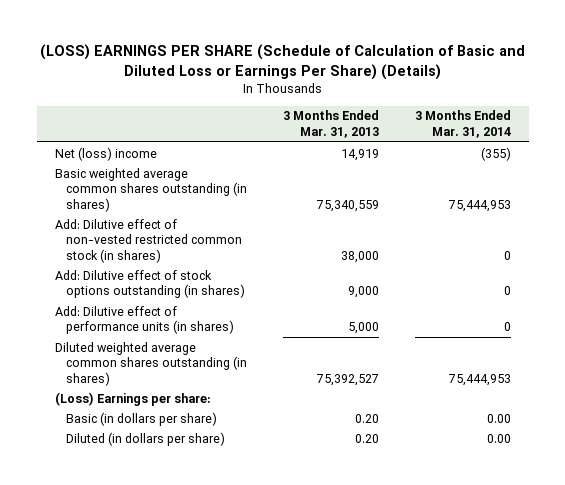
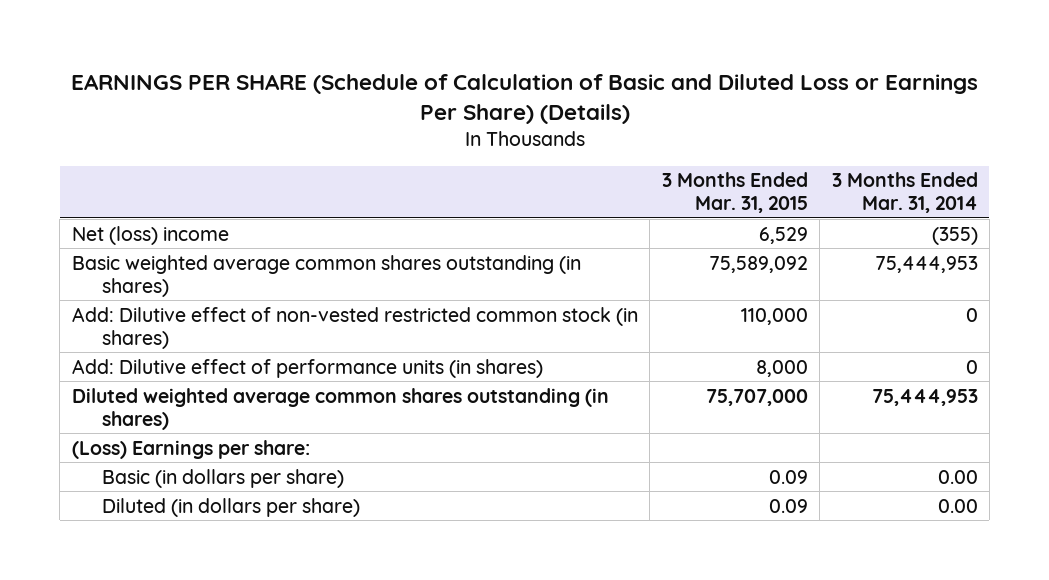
[39,44,525,80] (LOSS) EARNINGS PER SHARE (Schedule of Calculation of Basic and Diluted Loss or Earnings Per Share) (Details) -> [70,73,978,125] EARNINGS PER SHARE (Schedule of Calculation of Basic and Diluted Loss or Earnings Per Share) (Details)
[282,110,379,138] 3 Months Ended Mar. 31, 2013 -> none
none -> [661,172,808,214] 3 Months Ended Mar. 31, 2015
[54,269,245,299] Add: Dilutive effect of stock options outstanding (in shares) -> none

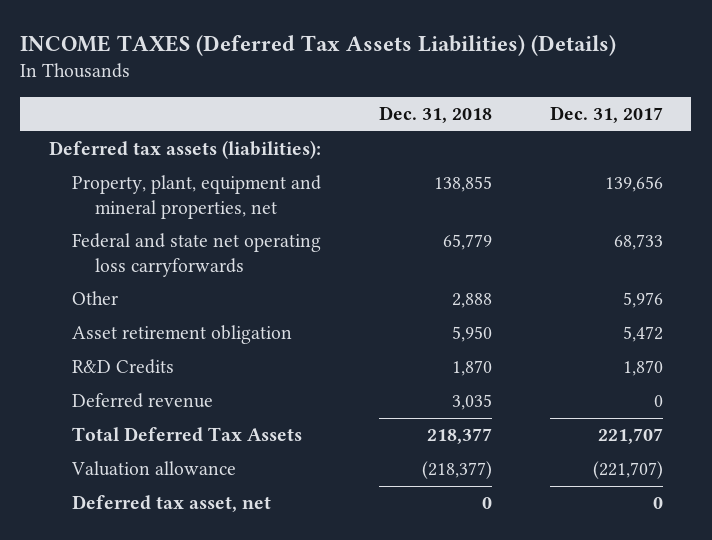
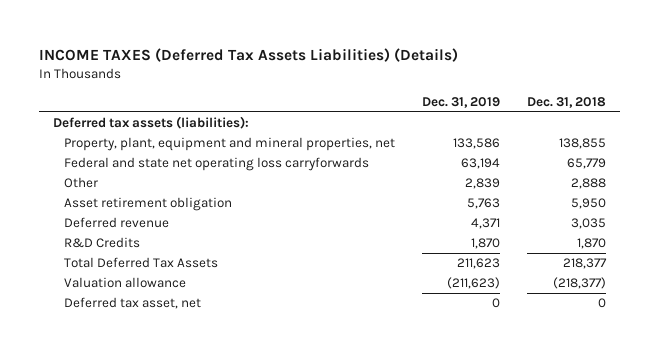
[549,106,663,124] Dec. 31, 2017 -> none
none -> [422,97,501,109] Dec. 31, 2019
[72,359,175,375] R&D Credits -> [64,237,141,249] R&D Credits

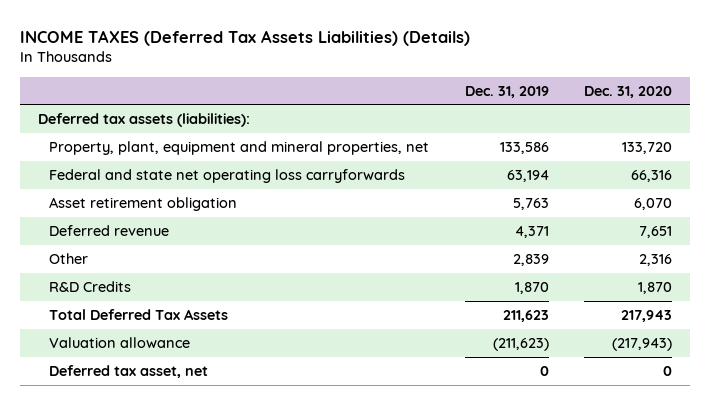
[527,97,607,109] Dec. 31, 2018 -> none
none -> [584,85,673,98] Dec. 31, 2020
[64,177,99,189] Other -> [49,252,89,264] Other

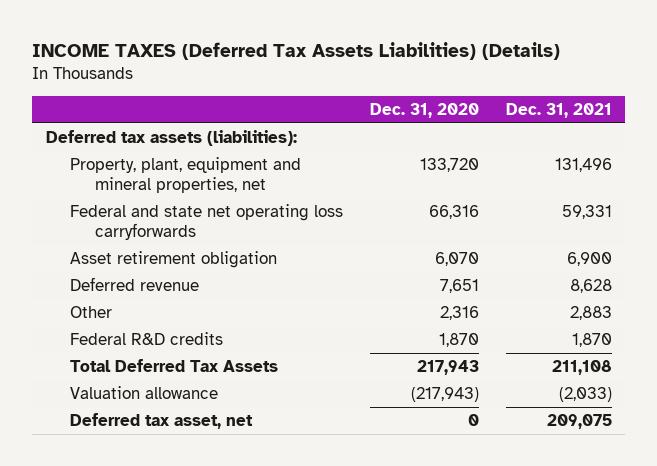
[464,85,549,98] Dec. 31, 2019 -> none
none -> [505,102,612,118] Dec. 31, 2021
[49,280,132,292] R&D Credits -> [70,331,224,345] Federal R&D credits

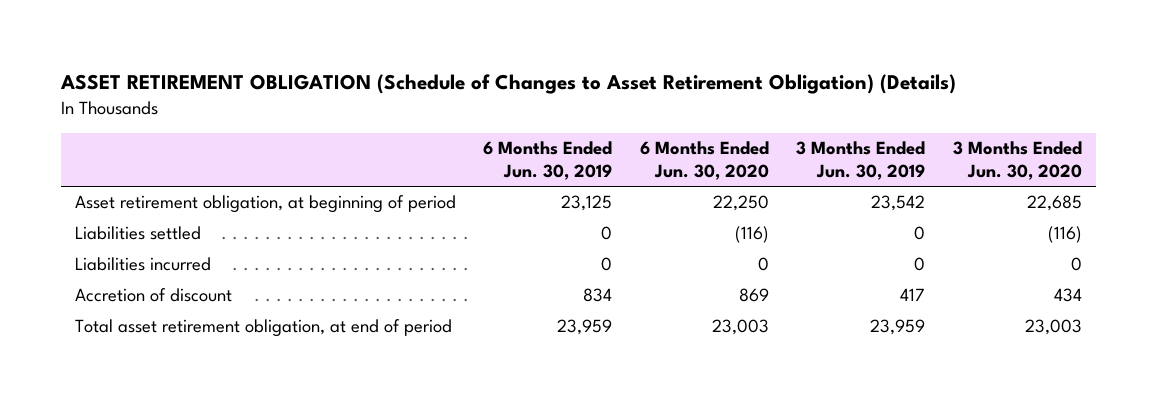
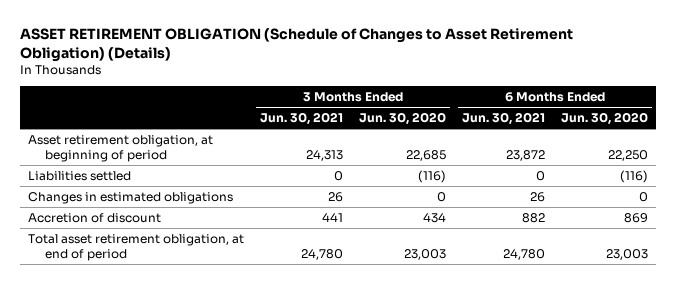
[483,141,613,181] 6 Months Ended Jun. 30, 2019 -> none
[796,141,926,181] 3 Months Ended Jun. 30, 2019 -> none
none -> [260,112,344,126] Jun. 30, 2021
none -> [461,112,545,126] Jun. 30, 2021
[74,257,211,272] Liabilities incurred -> none
none -> [28,191,234,204] Changes in estimated obligations

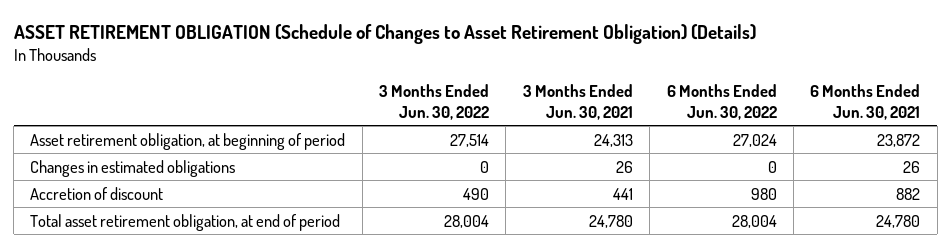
[359,112,447,126] Jun. 30, 2020 -> none
[560,112,648,126] Jun. 30, 2020 -> none
none -> [379,83,490,120] 3 Months Ended Jun. 30, 2022
none -> [666,83,777,120] 6 Months Ended Jun. 30, 2022
[28,170,132,181] Liabilities settled -> none

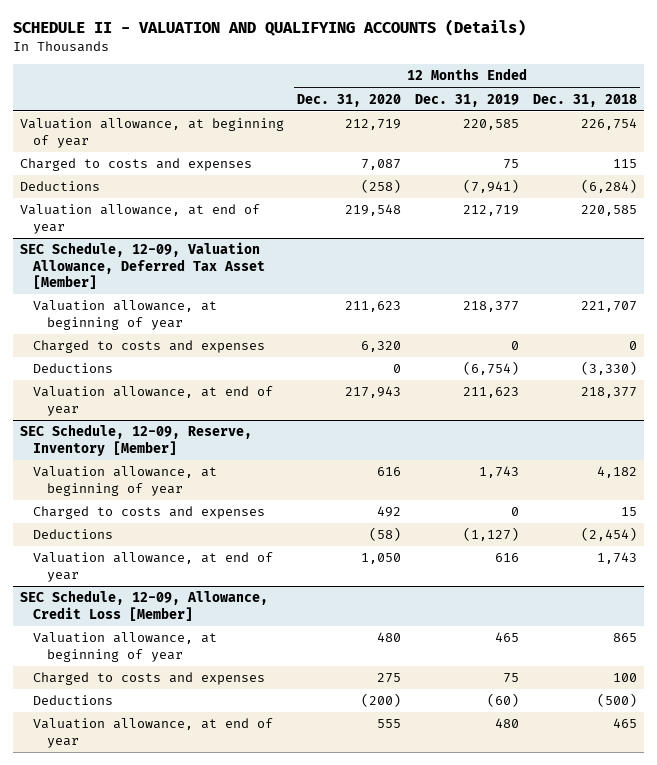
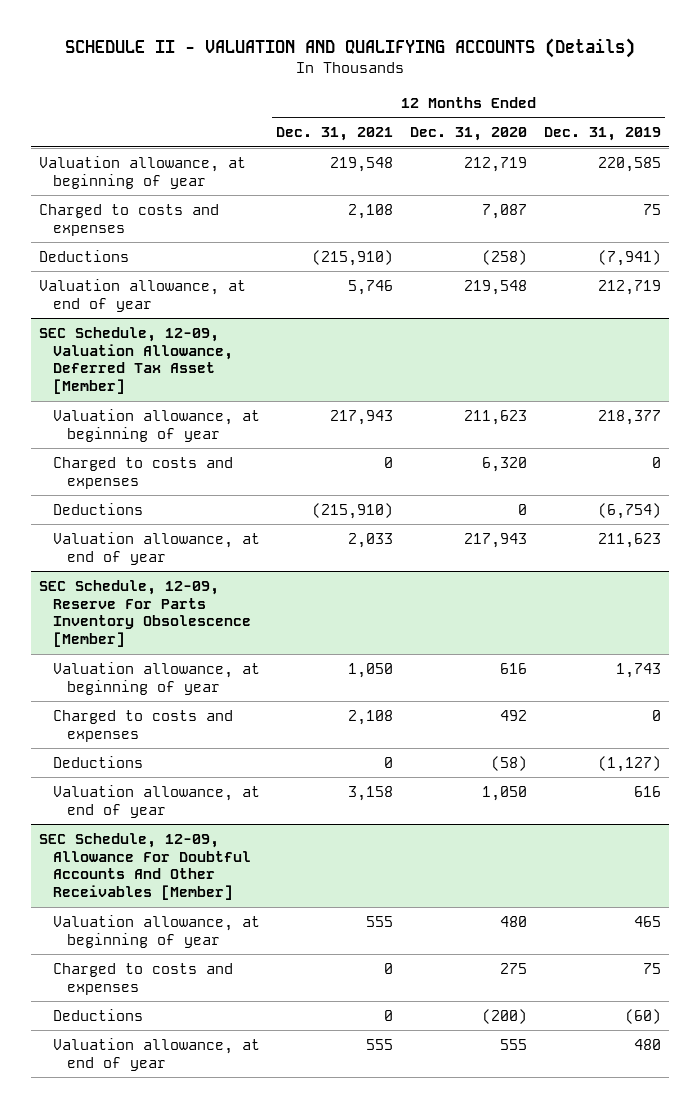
[532,93,637,107] Dec. 31, 2018 -> none
none -> [276,126,394,141] Dec. 31, 2021
[19,424,252,456] SEC Schedule, 12-09, Reserve, Inventory [Member] -> [39,579,251,648] SEC Schedule, 12-09, Reserve For Parts Inventory Obsolescence [Member]
[19,590,268,621] SEC Schedule, 12-09, Allowance, Credit Loss [Member] -> [39,832,251,901] SEC Schedule, 12-09, Allowance For Doubtful Accounts And Other Receivables [Member]

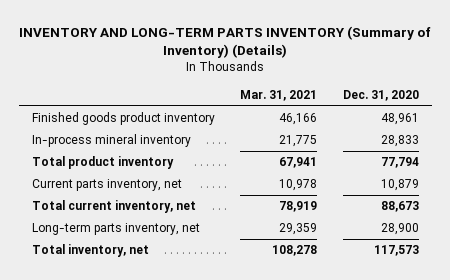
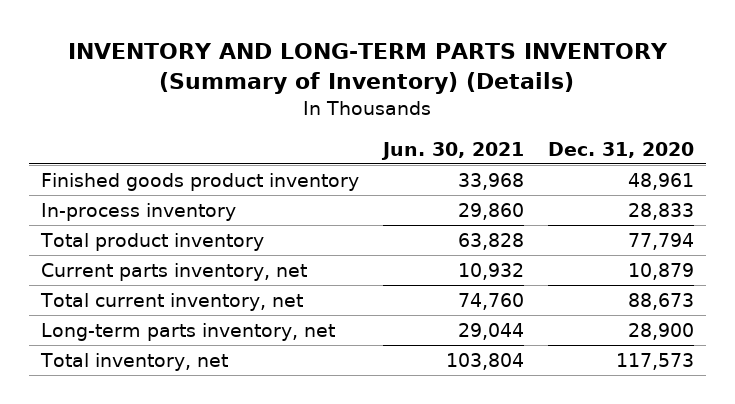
[240,89,318,101] Mar. 31, 2021 -> none
none -> [380,141,524,160] Jun. 30, 2021
[31,134,191,148] In-process mineral inventory -> [41,202,237,221] In-process inventory

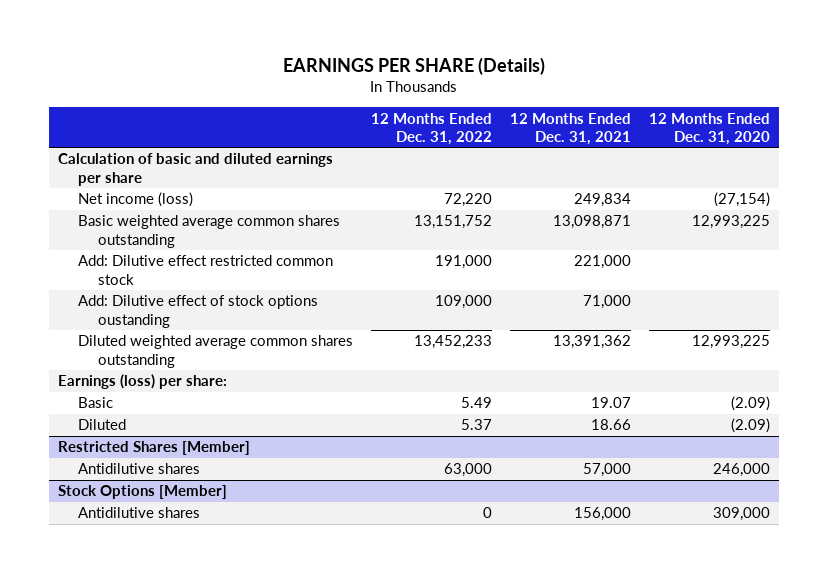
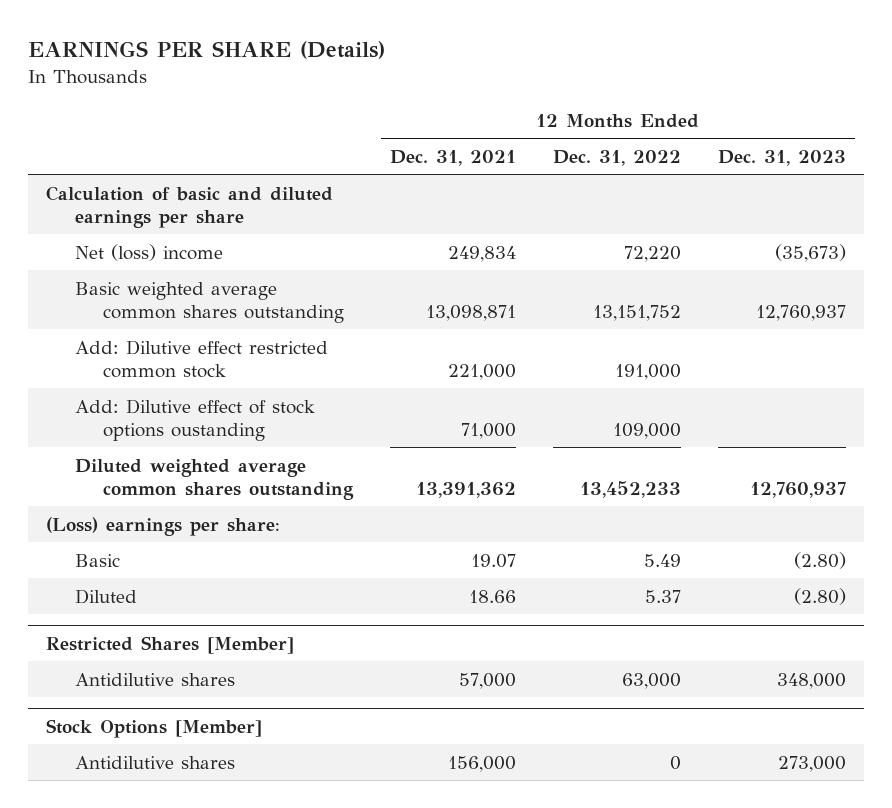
[648,112,770,145] 12 Months Ended Dec. 31, 2020 -> none
none -> [717,149,846,166] Dec. 31, 2023
[77,192,193,208] Net income (loss) -> [74,243,223,261] Net (loss) income
[57,374,227,390] Earnings (loss) per share: -> [46,516,281,536] (Loss) earnings per share:

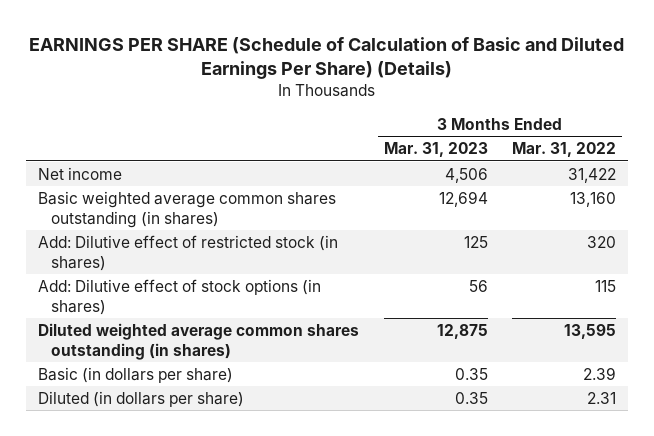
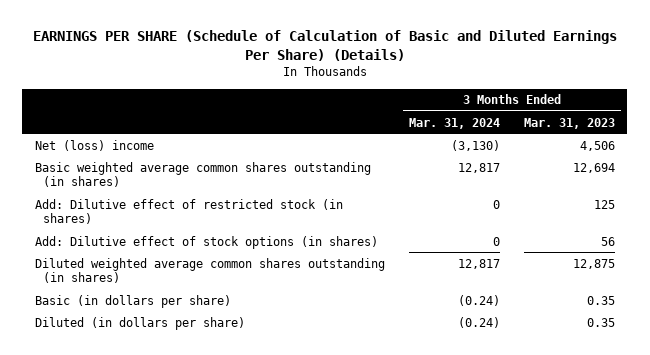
[511,142,616,158] Mar. 31, 2022 -> none
none -> [408,117,500,129] Mar. 31, 2024
[38,166,123,180] Net income -> [34,139,154,151] Net (loss) income

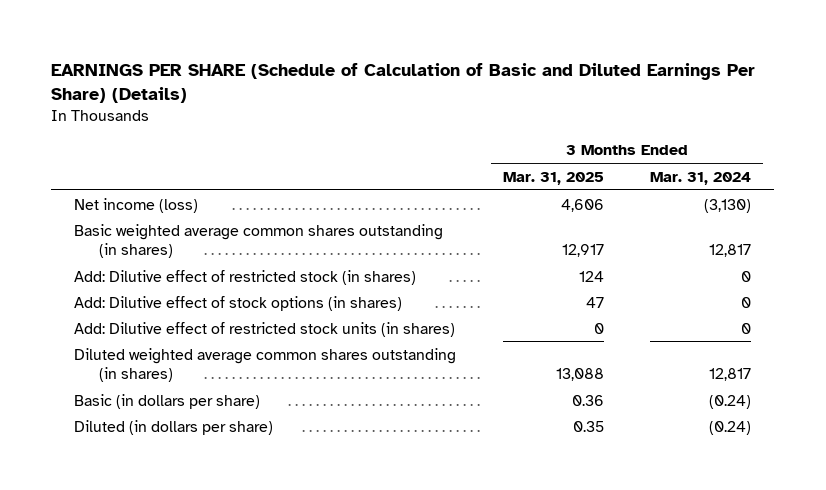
[524,117,616,129] Mar. 31, 2023 -> none
none -> [502,171,604,185] Mar. 31, 2025
[34,139,154,151] Net (loss) income -> [74,197,199,213] Net income (loss)
none -> [74,321,456,337] Add: Dilutive effect of restricted stock units (in shares)

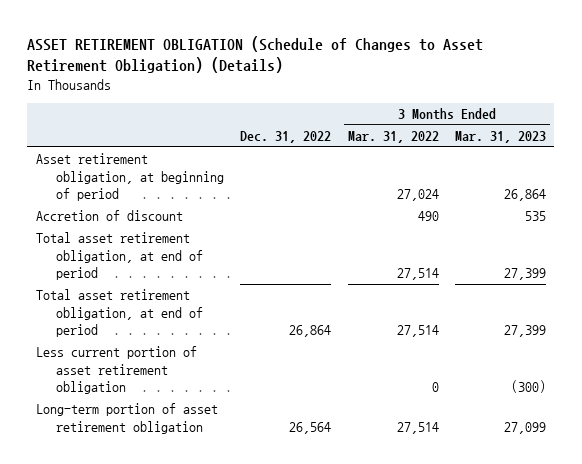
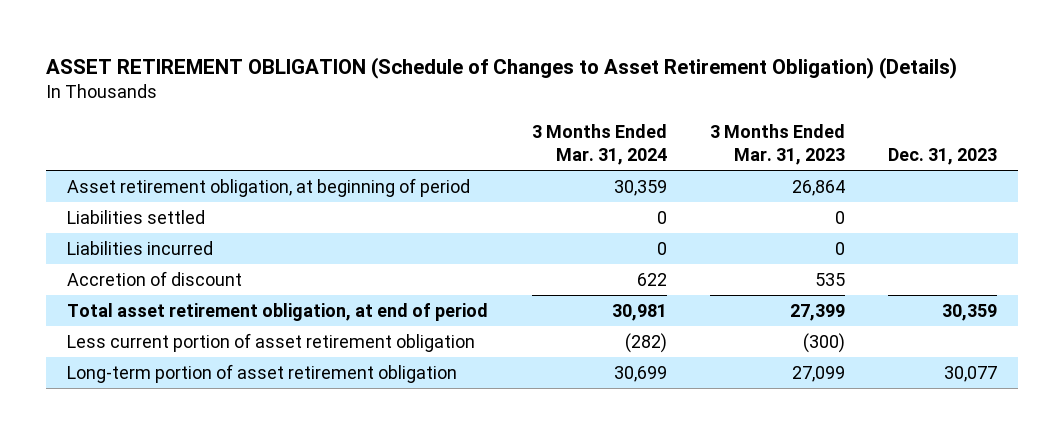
[240,131,332,144] Dec. 31, 2022 -> none
[347,131,439,144] Mar. 31, 2022 -> none
none -> [531,124,667,166] 3 Months Ended Mar. 31, 2024
none -> [887,148,997,166] Dec. 31, 2023
none -> [67,209,206,224] Liabilities settled
none -> [67,240,214,255] Liabilities incurred
[35,289,203,338] Total asset retirement obligation, at end of period -> none

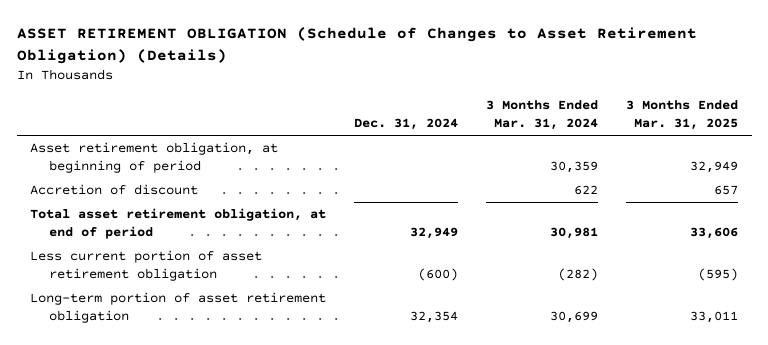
[709,124,845,166] 3 Months Ended Mar. 31, 2023 -> none
[887,148,997,166] Dec. 31, 2023 -> none
none -> [354,118,459,131] Dec. 31, 2024
none -> [625,100,738,131] 3 Months Ended Mar. 31, 2025
[67,209,206,224] Liabilities settled -> none
[67,240,214,255] Liabilities incurred -> none

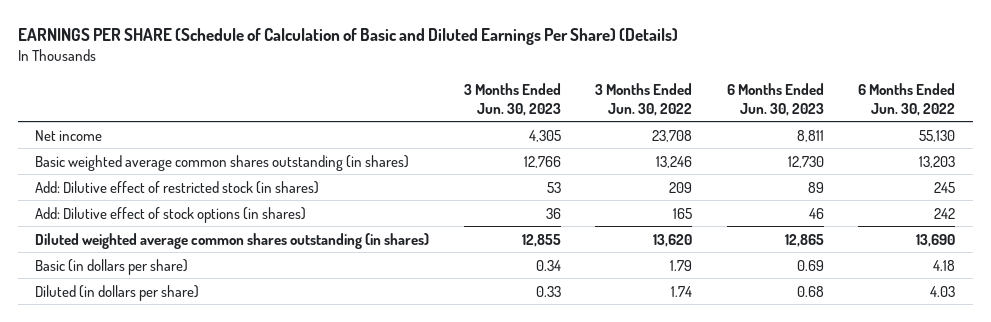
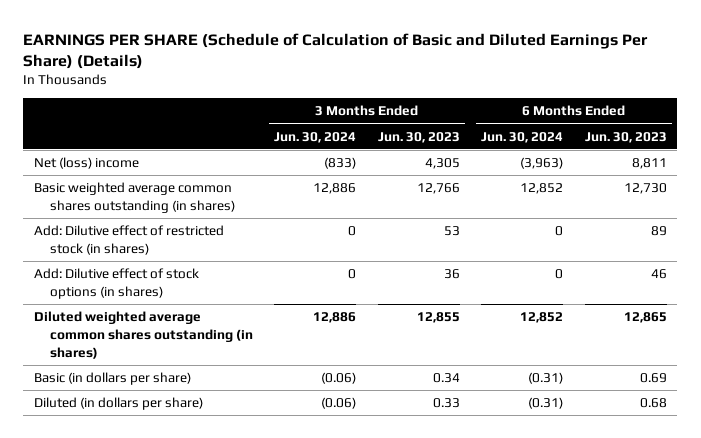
[595,82,693,116] 3 Months Ended Jun. 30, 2022 -> none
[858,82,956,116] 6 Months Ended Jun. 30, 2022 -> none
none -> [274,131,357,143] Jun. 30, 2024
none -> [481,131,564,143] Jun. 30, 2024
[35,129,103,141] Net income -> [34,157,140,170] Net (loss) income

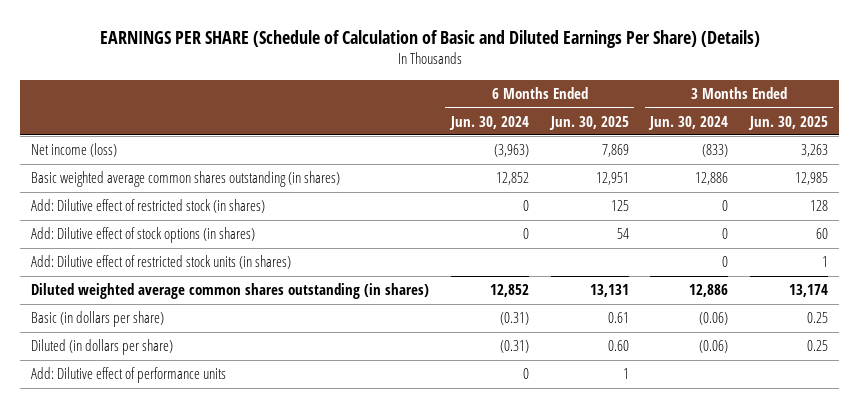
[377,131,460,143] Jun. 30, 2023 -> none
[584,131,667,143] Jun. 30, 2023 -> none
none -> [548,115,629,130] Jun. 30, 2025
none -> [747,115,828,130] Jun. 30, 2025
[34,157,140,170] Net (loss) income -> [31,143,118,158] Net income (loss)
none -> [31,255,292,270] Add: Dilutive effect of restricted stock units (in shares)
none -> [31,367,227,384] Add: Dilutive effect of performance units

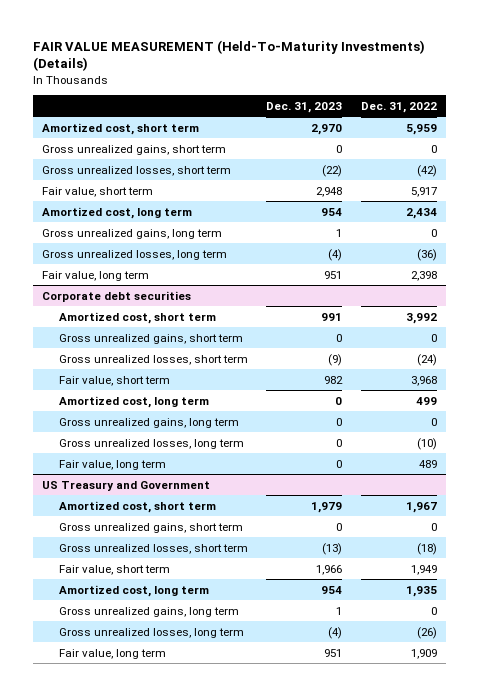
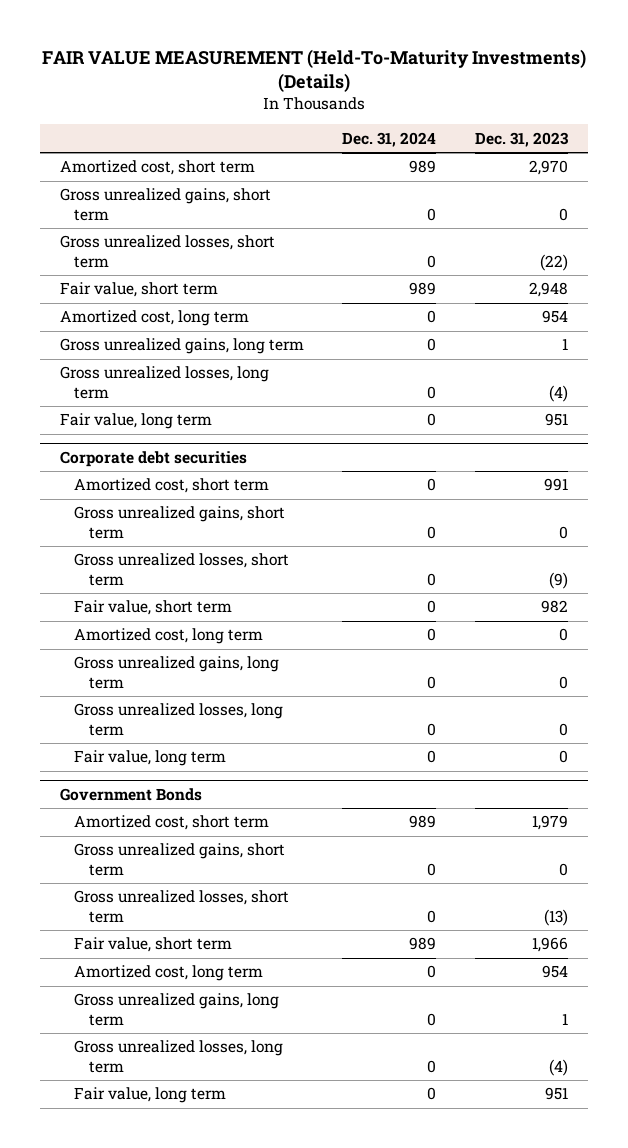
[360,101,437,113] Dec. 31, 2022 -> none
none -> [342,131,437,147] Dec. 31, 2024
[42,480,211,491] US Treasury and Government -> [59,788,202,802] Government Bonds

